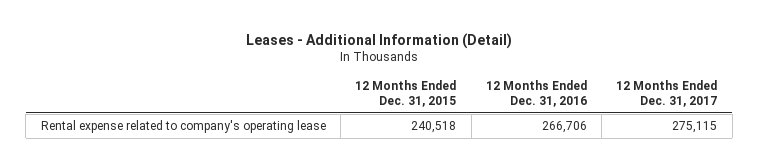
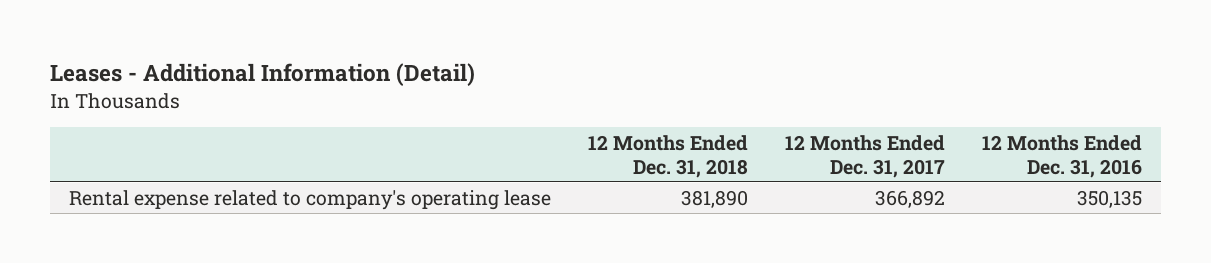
[355,79,457,107] 12 Months Ended Dec. 31, 2015 -> none
none -> [588,134,749,178] 12 Months Ended Dec. 31, 2018
[541,121,587,134] 266,706 -> [1077,190,1143,209] 350,135
[672,121,718,134] 275,115 -> [875,190,946,209] 366,892

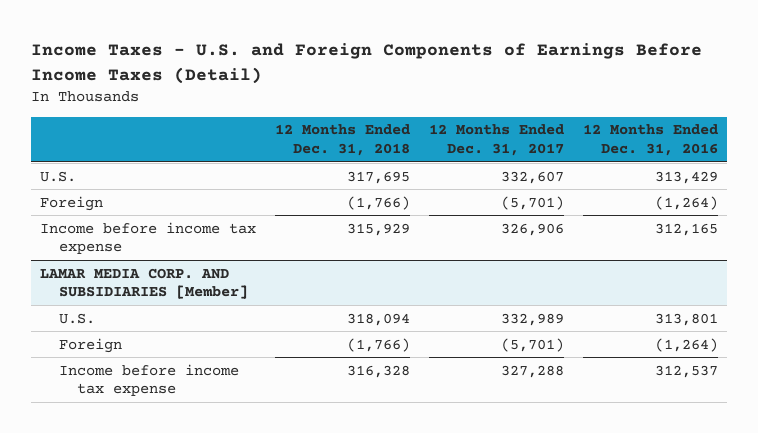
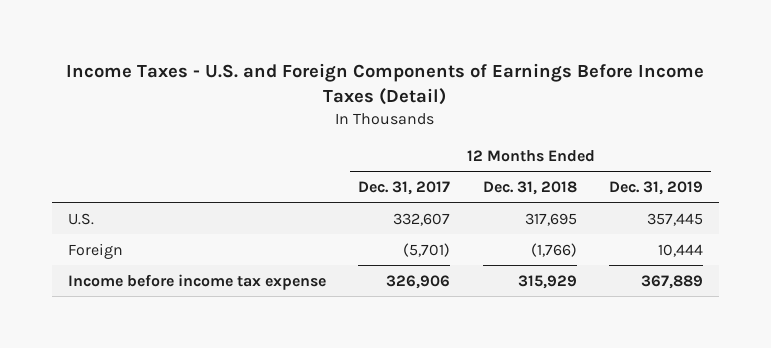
[582,124,718,156] 12 Months Ended Dec. 31, 2016 -> none
none -> [608,180,703,195] Dec. 31, 2019
[40,267,248,300] LAMAR MEDIA CORP. AND SUBSIDIARIES [Member] -> none
[58,312,95,324] U.S. -> none
[58,337,122,353] Foreign -> none
[58,363,239,397] Income before income tax expense -> none

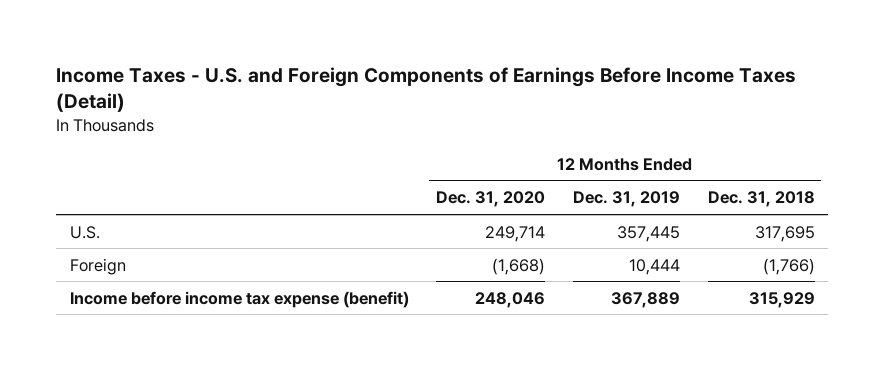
[358,180,451,195] Dec. 31, 2017 -> none
none -> [436,191,546,208] Dec. 31, 2020
[67,273,326,290] Income before income tax expense -> [69,290,409,308] Income before income tax expense (benefit)

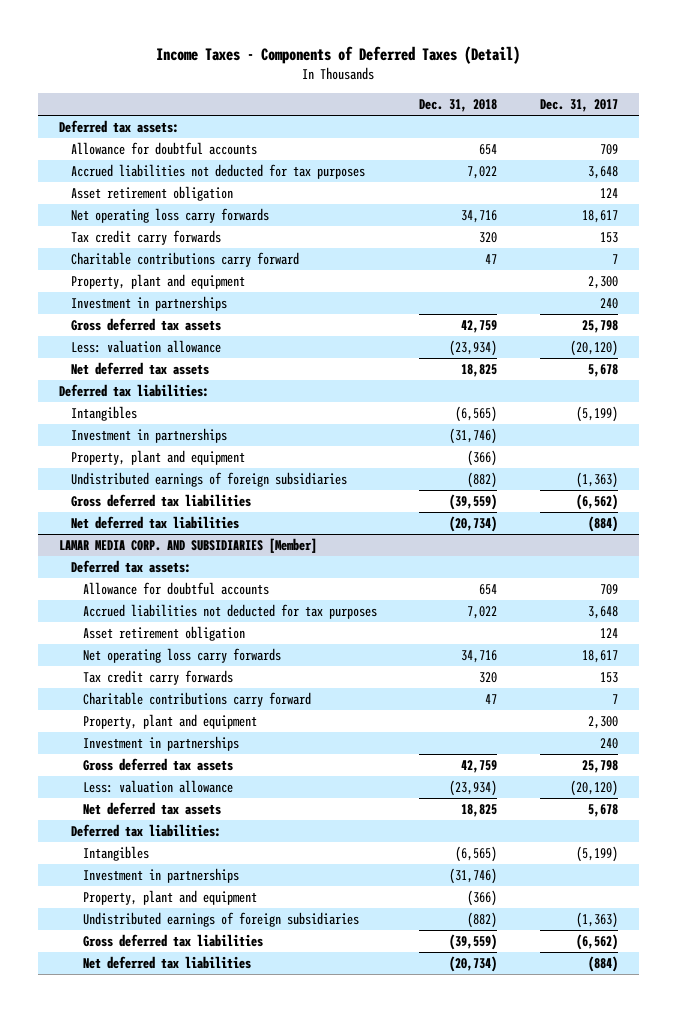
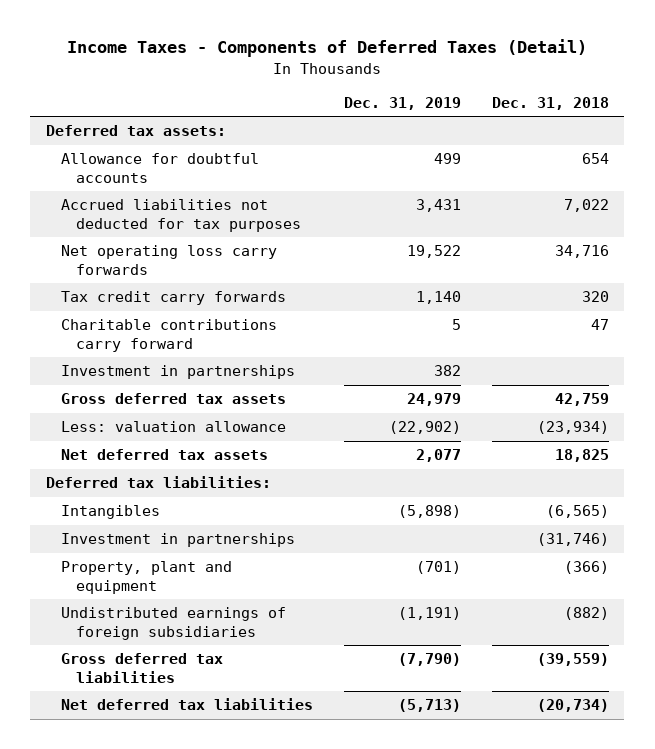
[539,99,618,113] Dec. 31, 2017 -> none
none -> [343,96,461,110] Dec. 31, 2019
[71,185,234,201] Asset retirement obligation -> none
[71,273,246,289] Property, plant and equipment -> none
[59,537,318,553] LAMAR MEDIA CORP. AND SUBSIDIARIES [Member] -> none
[71,559,192,573] Deferred tax assets: -> none
[82,581,269,595] Allowance for doubtful accounts -> none
[82,603,377,619] Accrued liabilities not deducted for tax purposes -> none
[82,625,245,641] Asset retirement obligation -> none
[82,647,281,663] Net operating loss carry forwards -> none
[82,669,233,685] Tax credit carry forwards -> none
[82,691,311,707] Charitable contributions carry forward -> none
[82,713,257,729] Property, plant and equipment -> none
[82,735,239,751] Investment in partnerships -> none
[82,757,233,771] Gross deferred tax assets -> none
[82,779,233,793] Less: valuation allowance -> none
[82,801,221,815] Net deferred tax assets -> none
[71,823,222,837] Deferred tax liabilities: -> none
[82,845,149,861] Intangibles -> none
[82,867,239,883] Investment in partnerships -> none
[82,889,257,905] Property, plant and equipment -> none
[82,911,359,927] Undistributed earnings of foreign subsidiaries -> none
[82,933,263,947] Gross deferred tax liabilities -> none
[82,955,251,969] Net deferred tax liabilities -> none

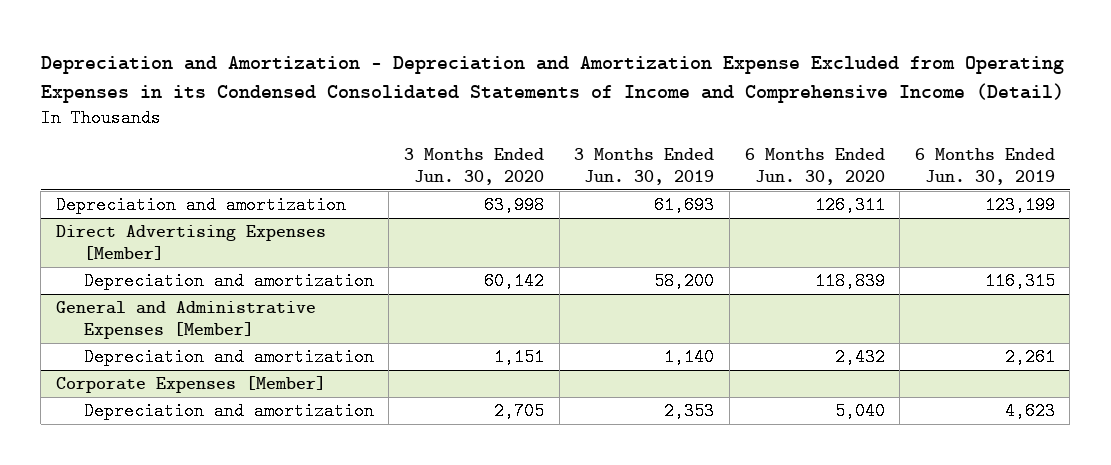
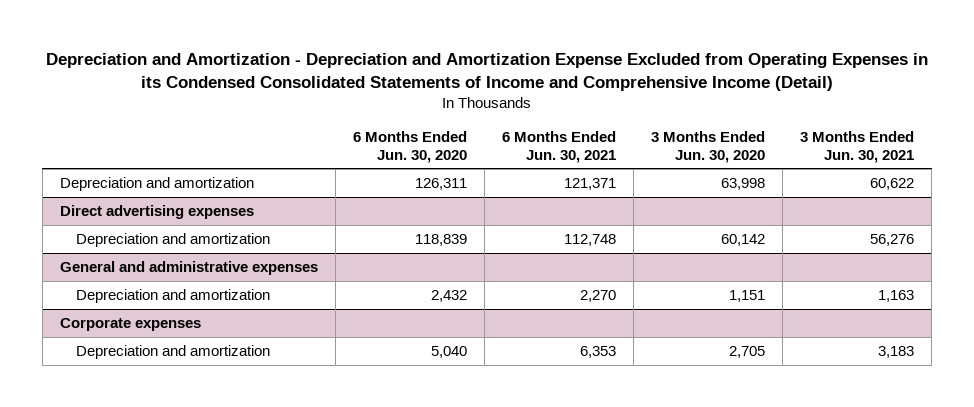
[574,148,715,185] 3 Months Ended Jun. 30, 2019 -> none
[914,148,1055,185] 6 Months Ended Jun. 30, 2019 -> none
none -> [502,131,617,163] 6 Months Ended Jun. 30, 2021
none -> [800,131,915,163] 3 Months Ended Jun. 30, 2021
[55,225,326,260] Direct Advertising Expenses [Member] -> [59,204,254,219] Direct advertising expenses
[55,301,316,339] General and Administrative Expenses [Member] -> [59,260,318,275] General and administrative expenses
[55,376,326,394] Corporate Expenses [Member] -> [59,317,201,331] Corporate expenses

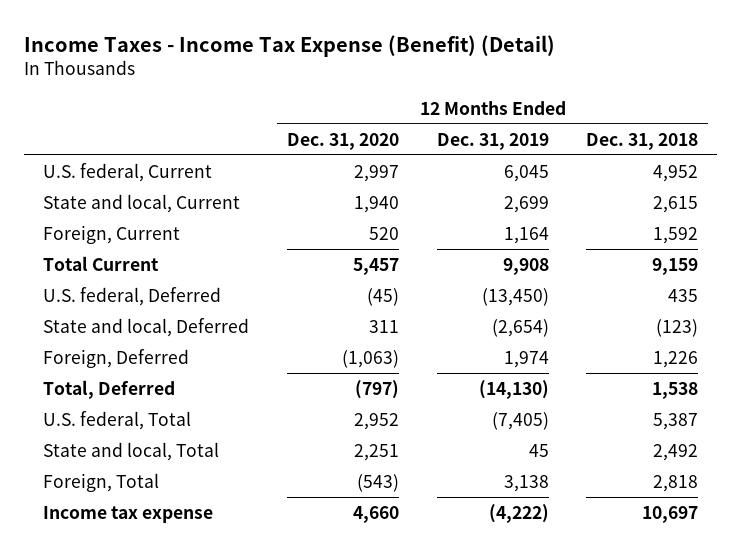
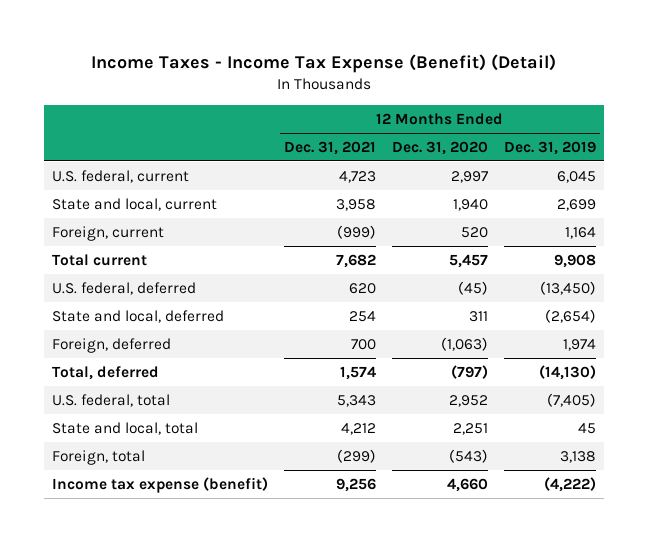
[586,132,699,150] Dec. 31, 2018 -> none
none -> [283,140,376,155] Dec. 31, 2021
[43,162,213,182] U.S. federal, Current -> [51,169,189,183] U.S. federal, current
[43,193,241,213] State and local, Current -> [51,197,217,211] State and local, current
[43,224,181,244] Foreign, Current -> [51,225,164,241] Foreign, current
[43,255,160,271] Total Current -> [51,253,147,266] Total current
[43,286,222,306] U.S. federal, Deferred -> [51,281,196,295] U.S. federal, deferred
[43,317,250,337] State and local, Deferred -> [51,309,224,323] State and local, deferred
[43,348,190,368] Foreign, Deferred -> [51,337,171,353] Foreign, deferred
[43,379,176,399] Total, Deferred -> [51,365,159,380] Total, deferred
[43,410,192,430] U.S. federal, Total -> [51,393,170,407] U.S. federal, total
[43,441,220,461] State and local, Total -> [51,421,198,435] State and local, total
[43,472,160,492] Foreign, Total -> [51,449,145,465] Foreign, total
[43,505,214,523] Income tax expense -> [51,476,268,493] Income tax expense (benefit)

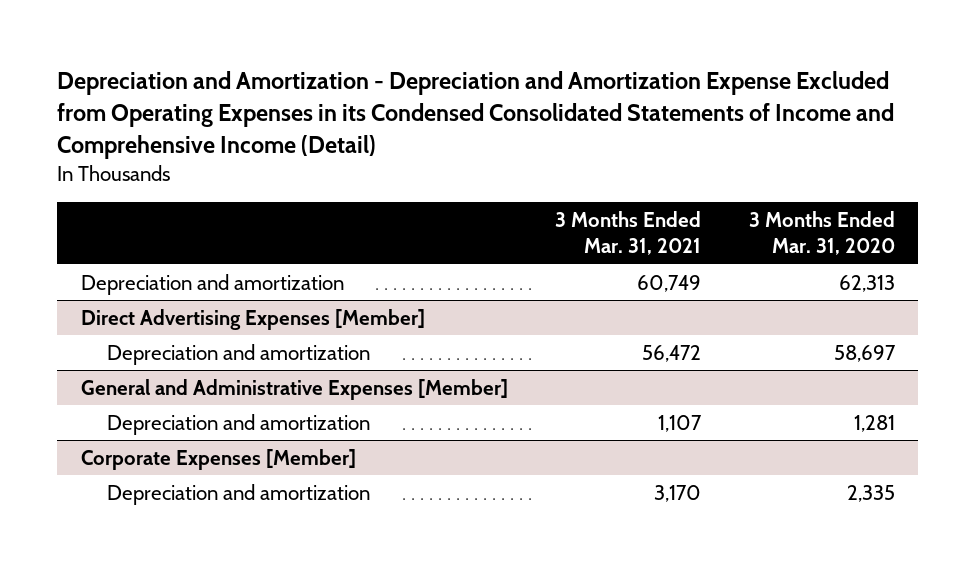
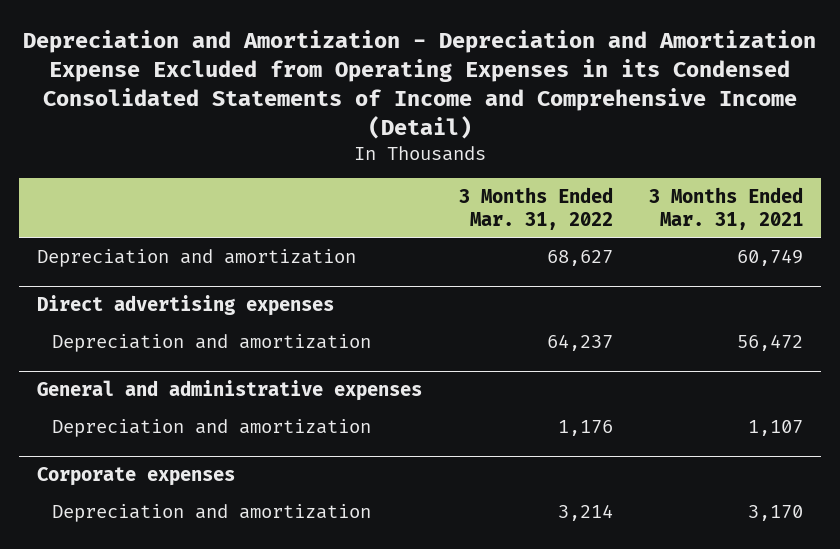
[748,210,895,256] 3 Months Ended Mar. 31, 2020 -> none
none -> [458,186,613,230] 3 Months Ended Mar. 31, 2022
[81,308,426,330] Direct Advertising Expenses [Member] -> [37,295,335,317] Direct advertising expenses
[81,378,509,400] General and Administrative Expenses [Member] -> [37,380,423,402] General and administrative expenses
[81,448,357,470] Corporate Expenses [Member] -> [37,467,236,487] Corporate expenses

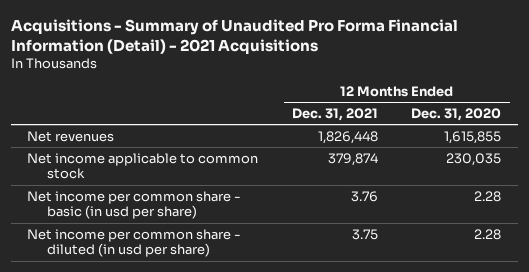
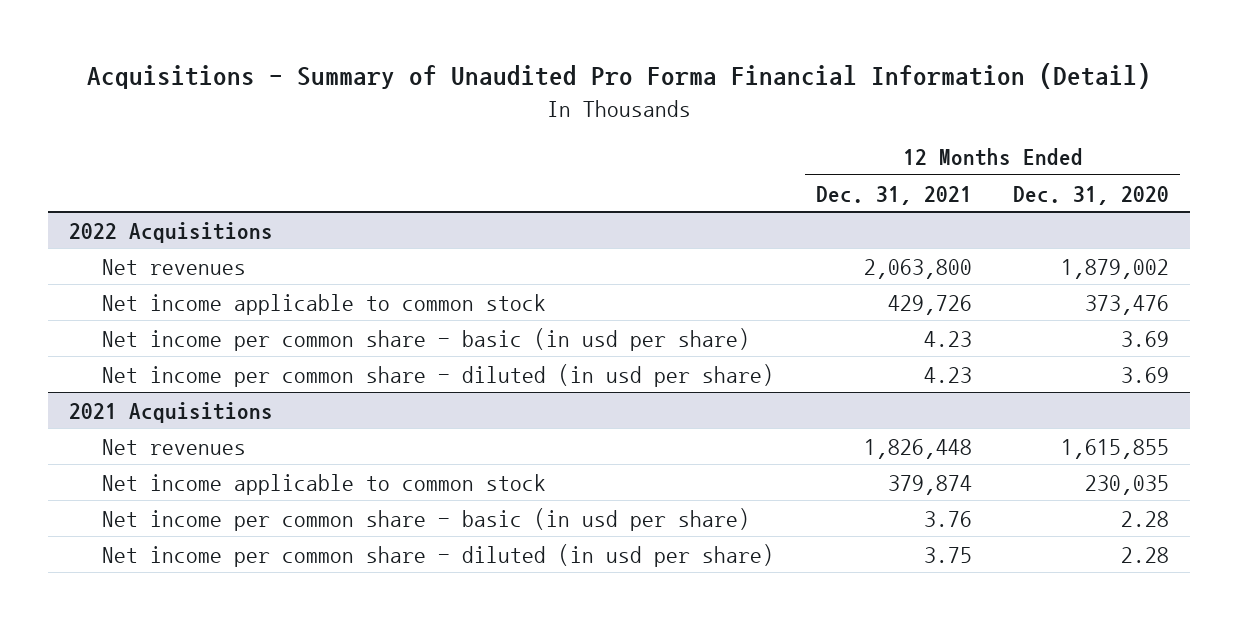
[10,18,458,54] Acquisitions - Summary of Unaudited Pro Forma Financial Information (Detail) - 2021 Acquisitions -> [87,63,1152,90] Acquisitions - Summary of Unaudited Pro Forma Financial Information (Detail)
none -> [69,221,274,243] 2022 Acquisitions
none -> [102,258,247,275] Net revenues
none -> [102,293,547,315] Net income applicable to common stock
none -> [102,327,751,351] Net income per common share - basic (in usd per share)
none -> [102,363,775,387] Net income per common share - diluted (in usd per share)
none -> [69,401,274,423] 2021 Acquisitions

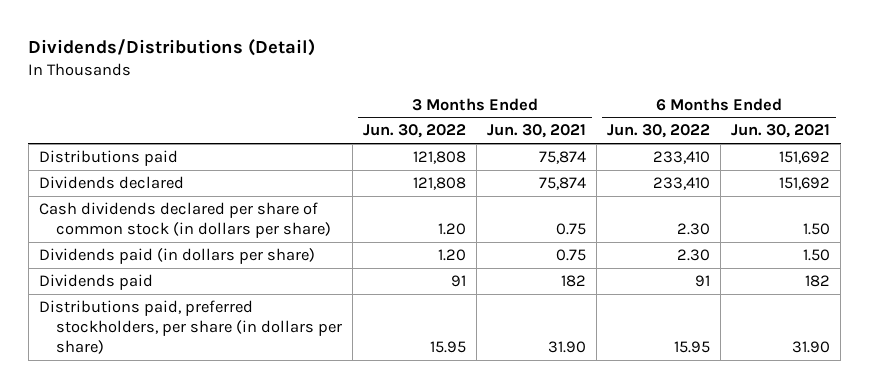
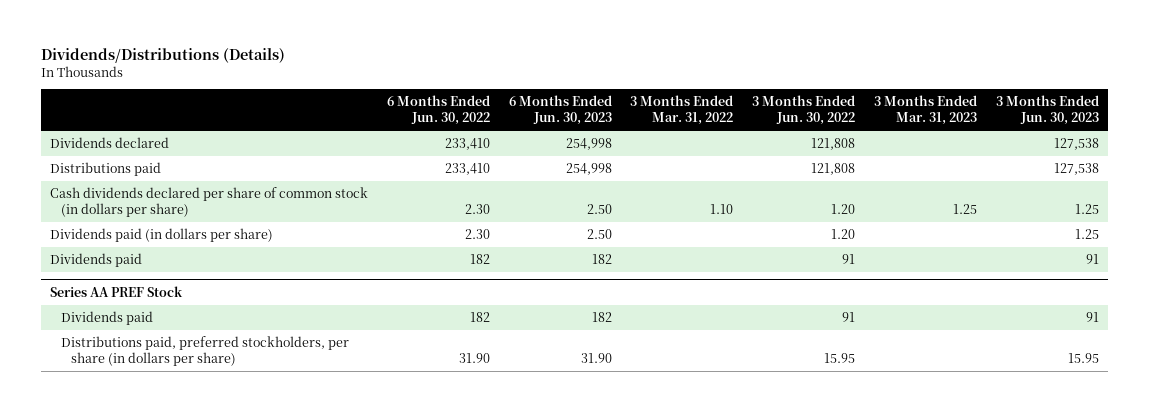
[28,39,316,57] Dividends/Distributions (Detail) -> [40,47,285,63] Dividends/Distributions (Details)
[487,124,587,139] Jun. 30, 2021 -> none
[731,124,831,139] Jun. 30, 2021 -> none
none -> [508,95,612,126] 6 Months Ended Jun. 30, 2023
none -> [630,95,734,126] 3 Months Ended Mar. 31, 2022
none -> [873,95,977,126] 3 Months Ended Mar. 31, 2023
none -> [995,95,1099,126] 3 Months Ended Jun. 30, 2023
[38,150,178,167] Distributions paid -> [49,162,161,177] Distributions paid
[695,275,711,288] 91 -> [469,254,490,265] 182
none -> [49,285,183,297] Series AA PREF Stock
none -> [60,311,153,326] Dividends paid
[674,340,711,353] 15.95 -> [458,352,490,363] 31.90

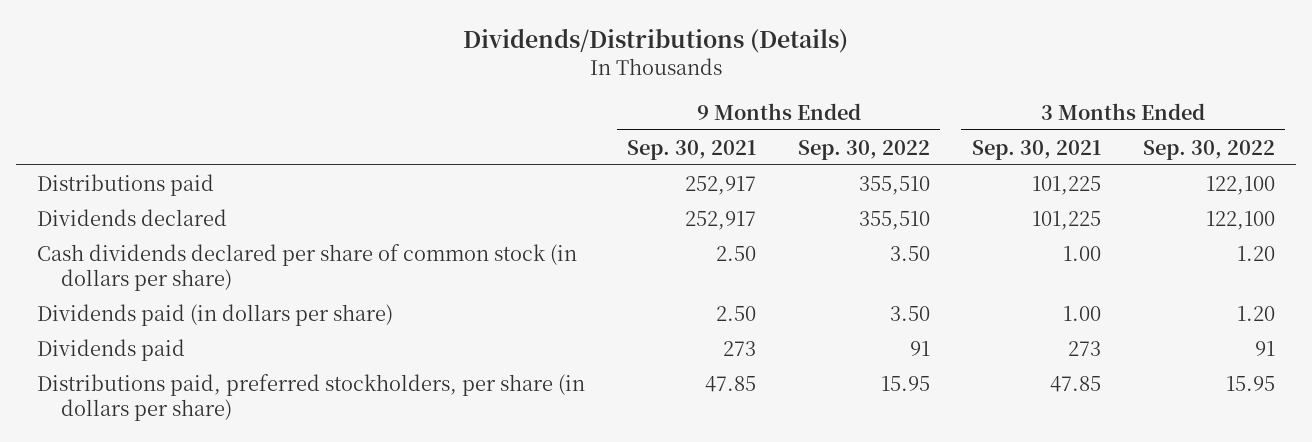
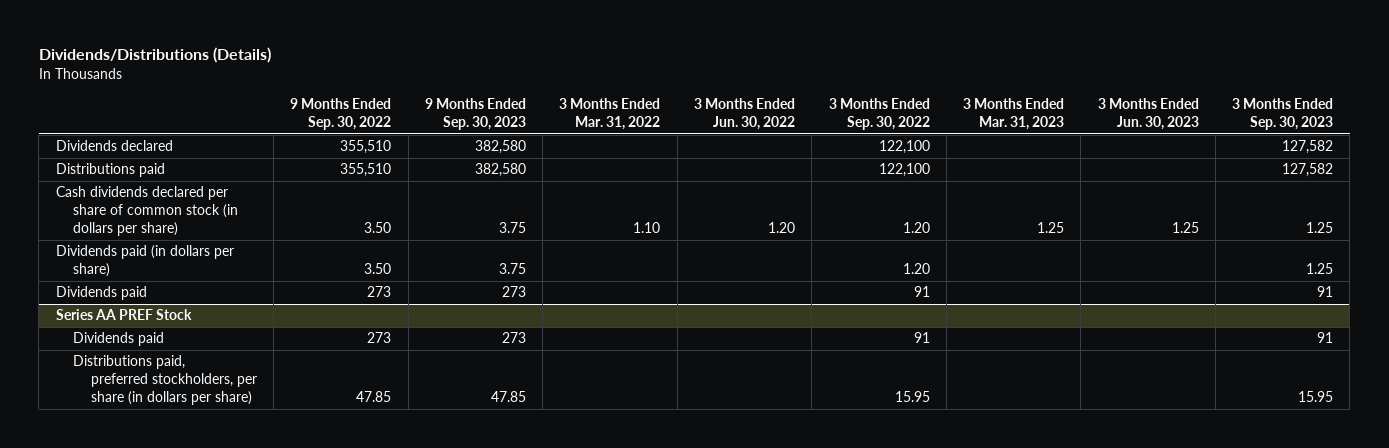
[627,139,757,160] Sep. 30, 2021 -> none
[971,139,1101,160] Sep. 30, 2021 -> none
none -> [424,98,526,131] 9 Months Ended Sep. 30, 2023
none -> [559,98,661,131] 3 Months Ended Mar. 31, 2022
none -> [694,98,796,131] 3 Months Ended Jun. 30, 2022
none -> [963,98,1065,131] 3 Months Ended Mar. 31, 2023
none -> [1097,98,1199,131] 3 Months Ended Jun. 30, 2023
none -> [1232,98,1334,131] 3 Months Ended Sep. 30, 2023
[37,173,215,196] Distributions paid -> [55,163,165,178] Distributions paid
[909,340,930,356] 91 -> [367,286,392,298] 273
none -> [55,309,192,321] Series AA PREF Stock
none -> [73,332,165,347] Dividends paid
[880,375,930,391] 15.95 -> [356,391,392,403] 47.85

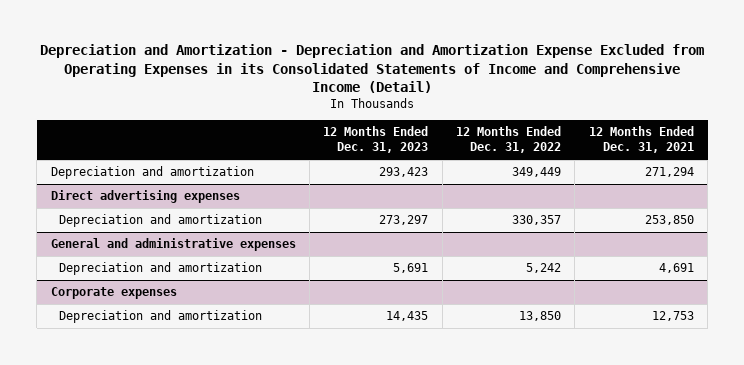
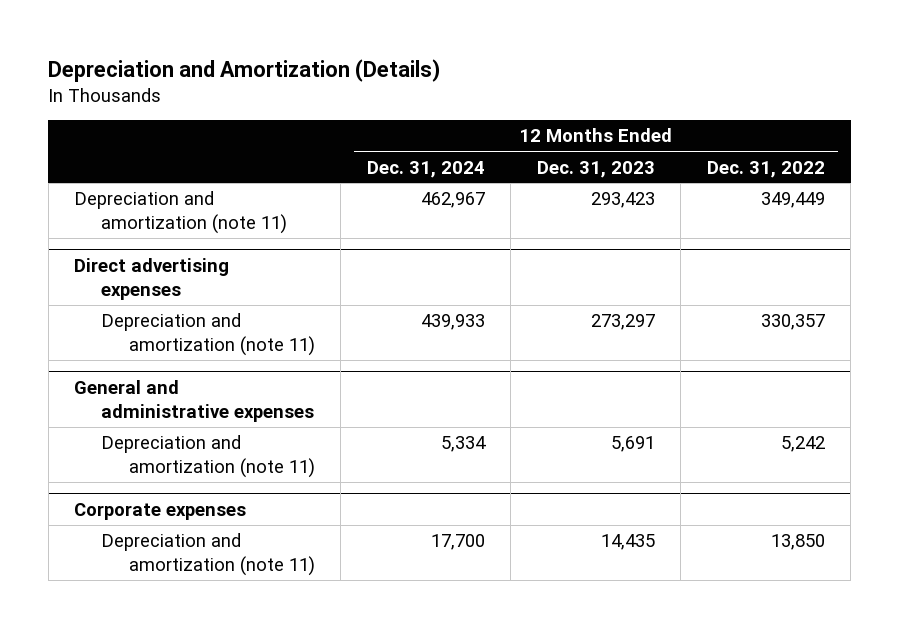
[40,44,705,93] Depreciation and Amortization - Depreciation and Amortization Expense Excluded from Operating Expenses in its Consolidated Statements of Income and Comprehensive Income (Detail) -> [48,58,441,82] Depreciation and Amortization (Details)
[588,126,694,154] 12 Months Ended Dec. 31, 2021 -> none
none -> [366,160,485,178] Dec. 31, 2024
[50,166,254,180] Depreciation and amortization -> [74,191,288,235] Depreciation and amortization (note 11)
[59,214,263,228] Depreciation and amortization -> [101,313,315,357] Depreciation and amortization (note 11)
[59,262,263,276] Depreciation and amortization -> [101,435,315,479] Depreciation and amortization (note 11)
[59,310,263,324] Depreciation and amortization -> [101,533,315,577] Depreciation and amortization (note 11)

